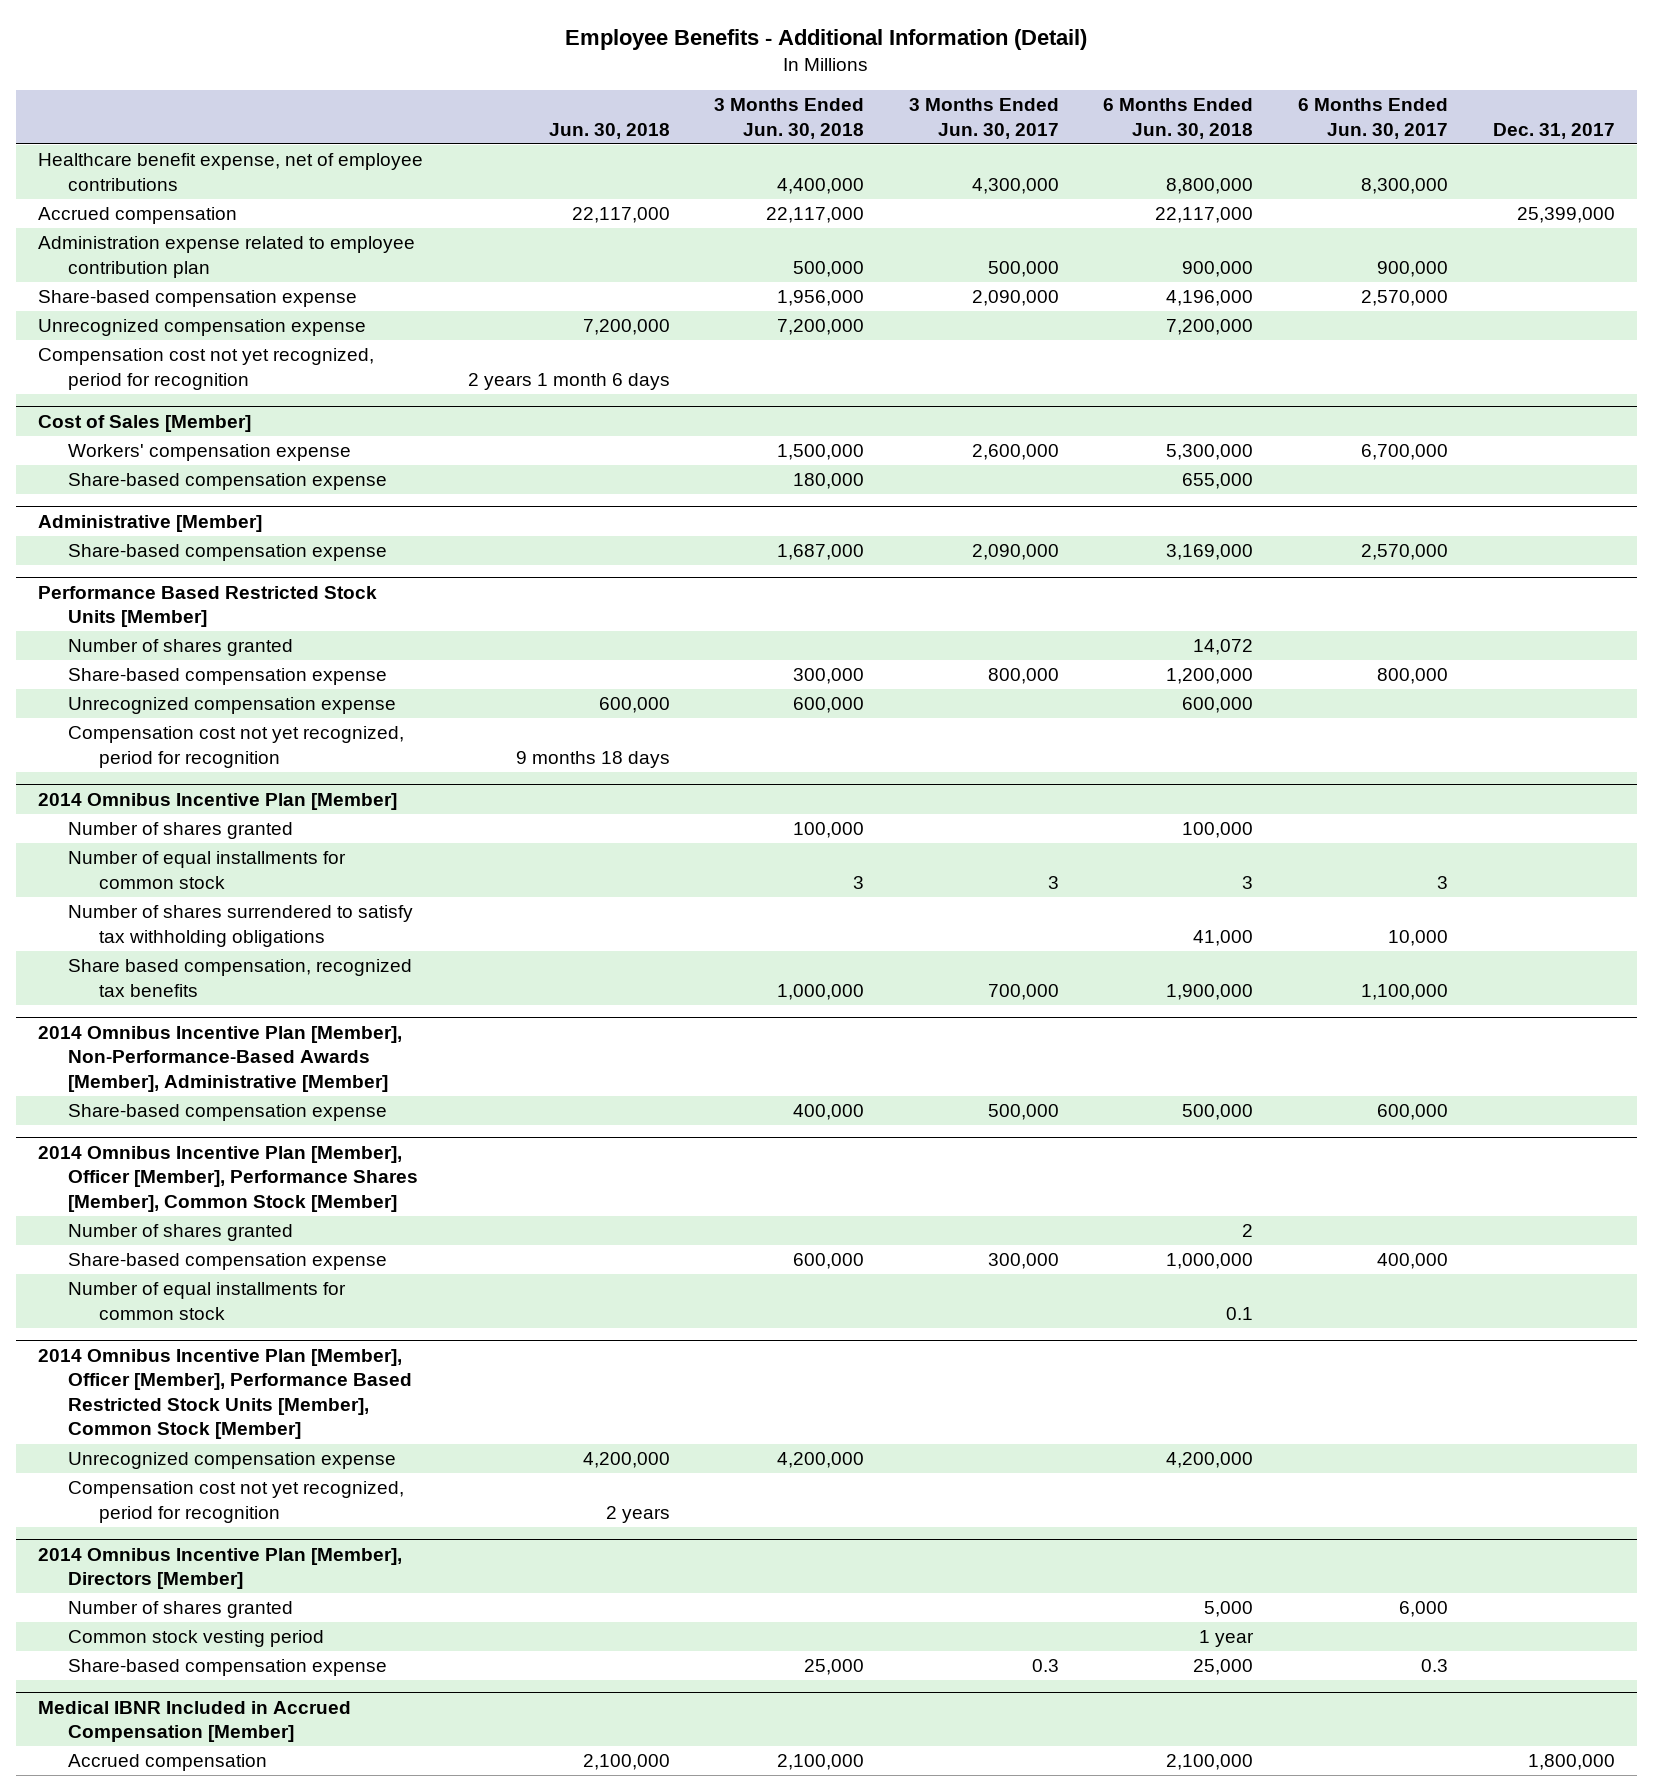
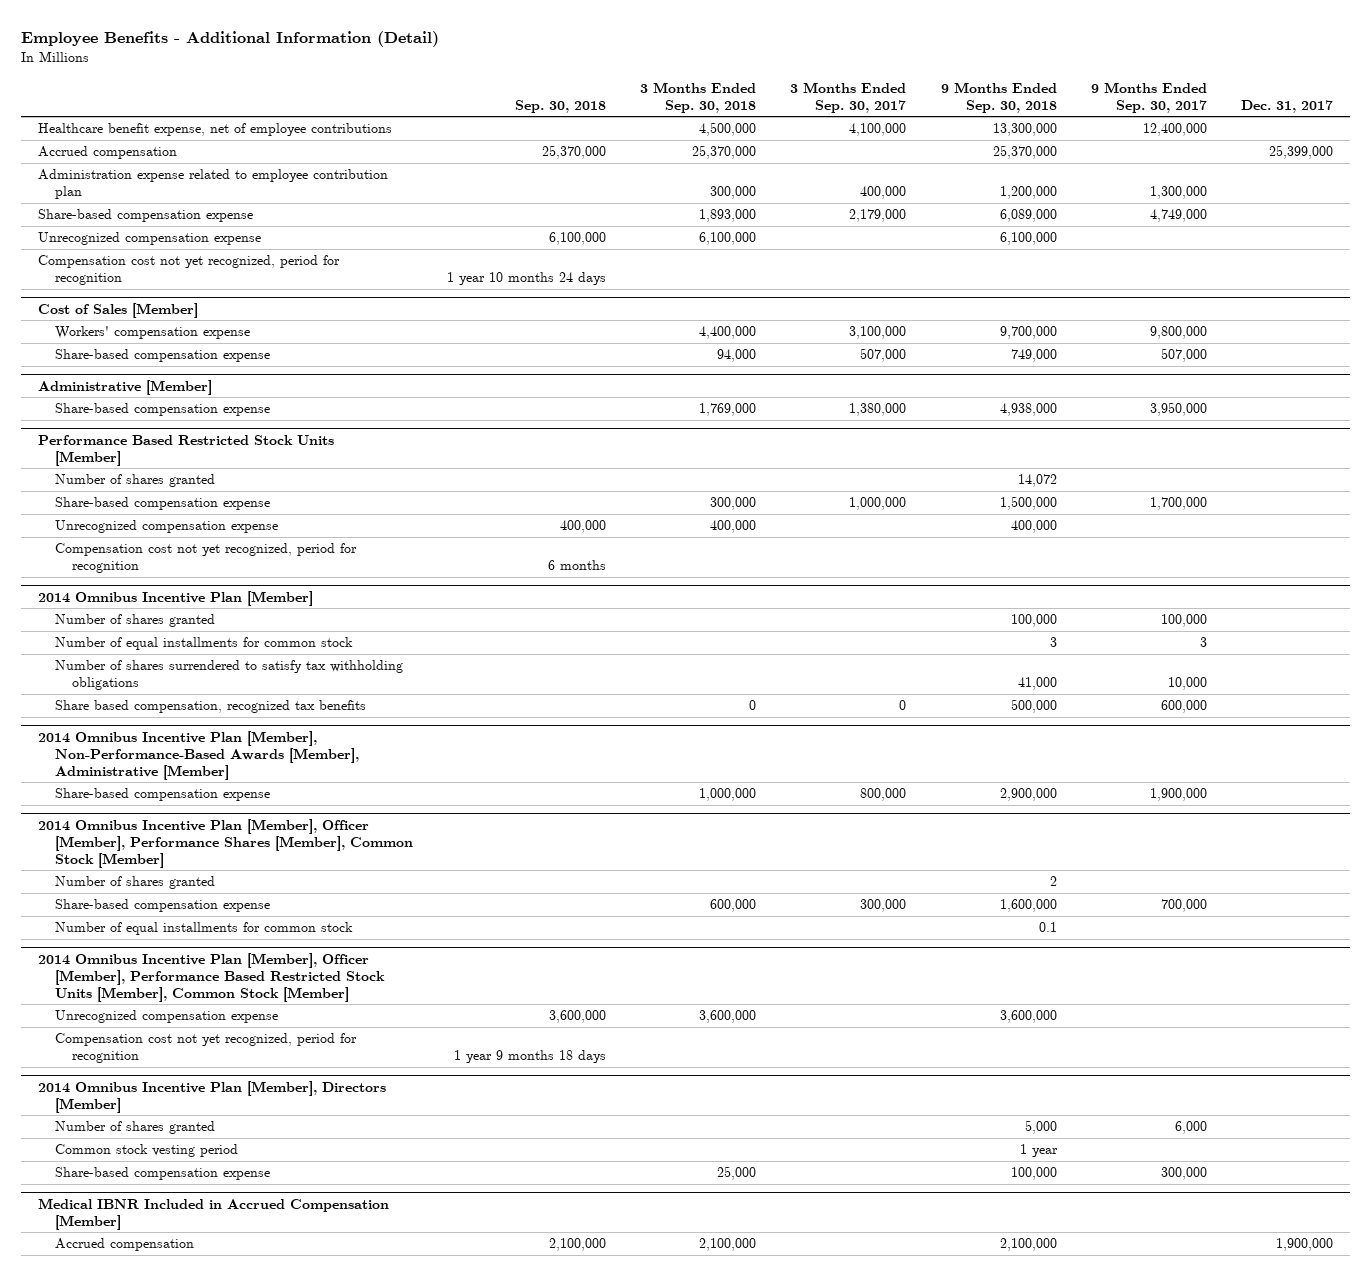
[548,122,670,139] Jun. 30, 2018 -> none
[714,98,865,139] 3 Months Ended Jun. 30, 2018 -> none
[908,98,1059,139] 3 Months Ended Jun. 30, 2017 -> none
[1103,98,1254,139] 6 Months Ended Jun. 30, 2018 -> none
[1298,98,1449,139] 6 Months Ended Jun. 30, 2017 -> none
none -> [515,99,607,113] Sep. 30, 2018
none -> [640,81,757,113] 3 Months Ended Sep. 30, 2018
none -> [790,81,907,113] 3 Months Ended Sep. 30, 2017
none -> [940,81,1057,113] 9 Months Ended Sep. 30, 2018
none -> [1090,81,1207,113] 9 Months Ended Sep. 30, 2017
[1527,1754,1615,1771] 1,800,000 -> [1275,1238,1333,1252] 1,900,000

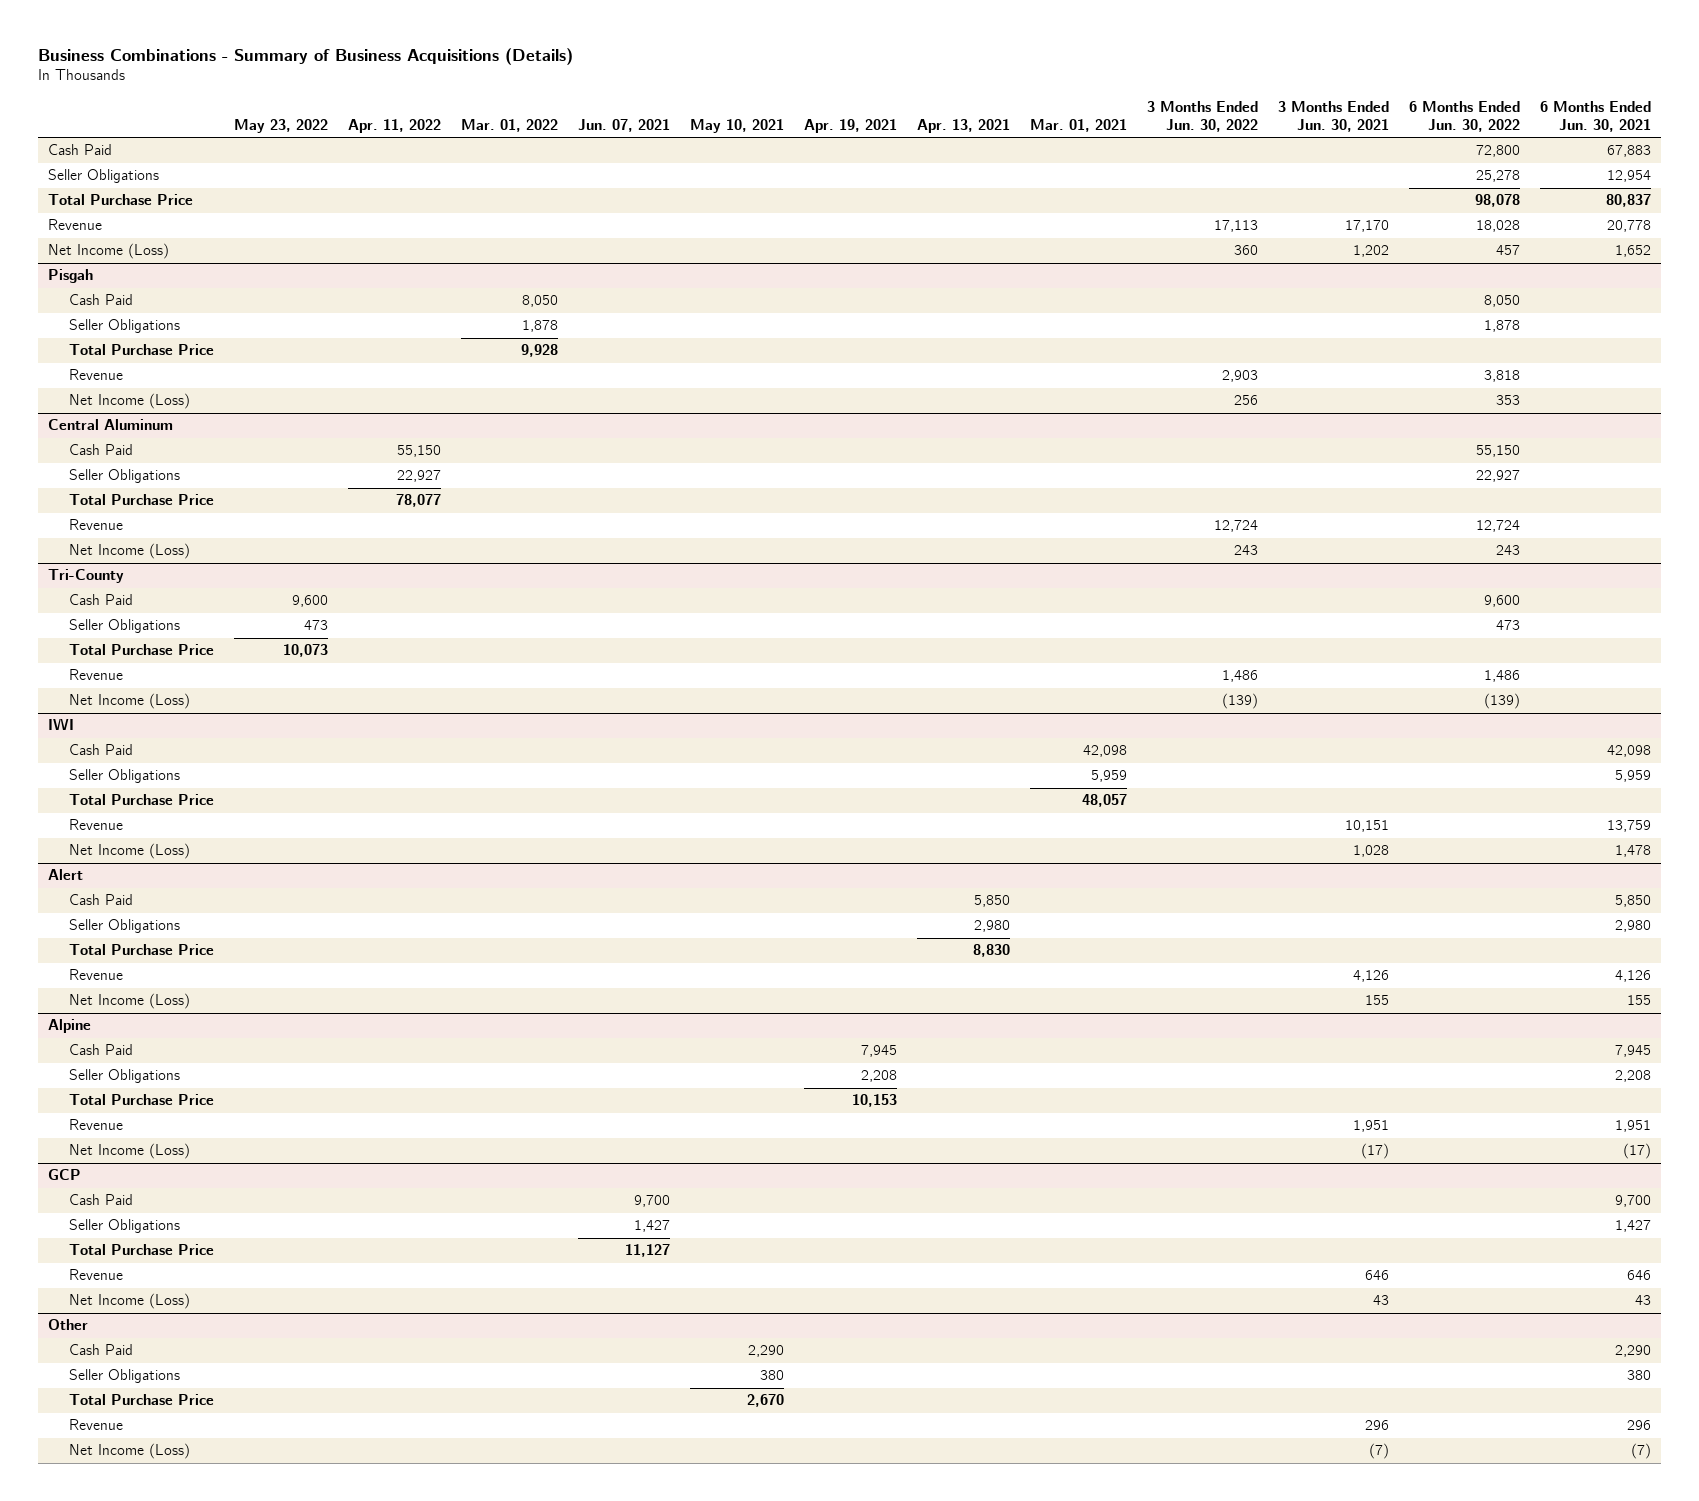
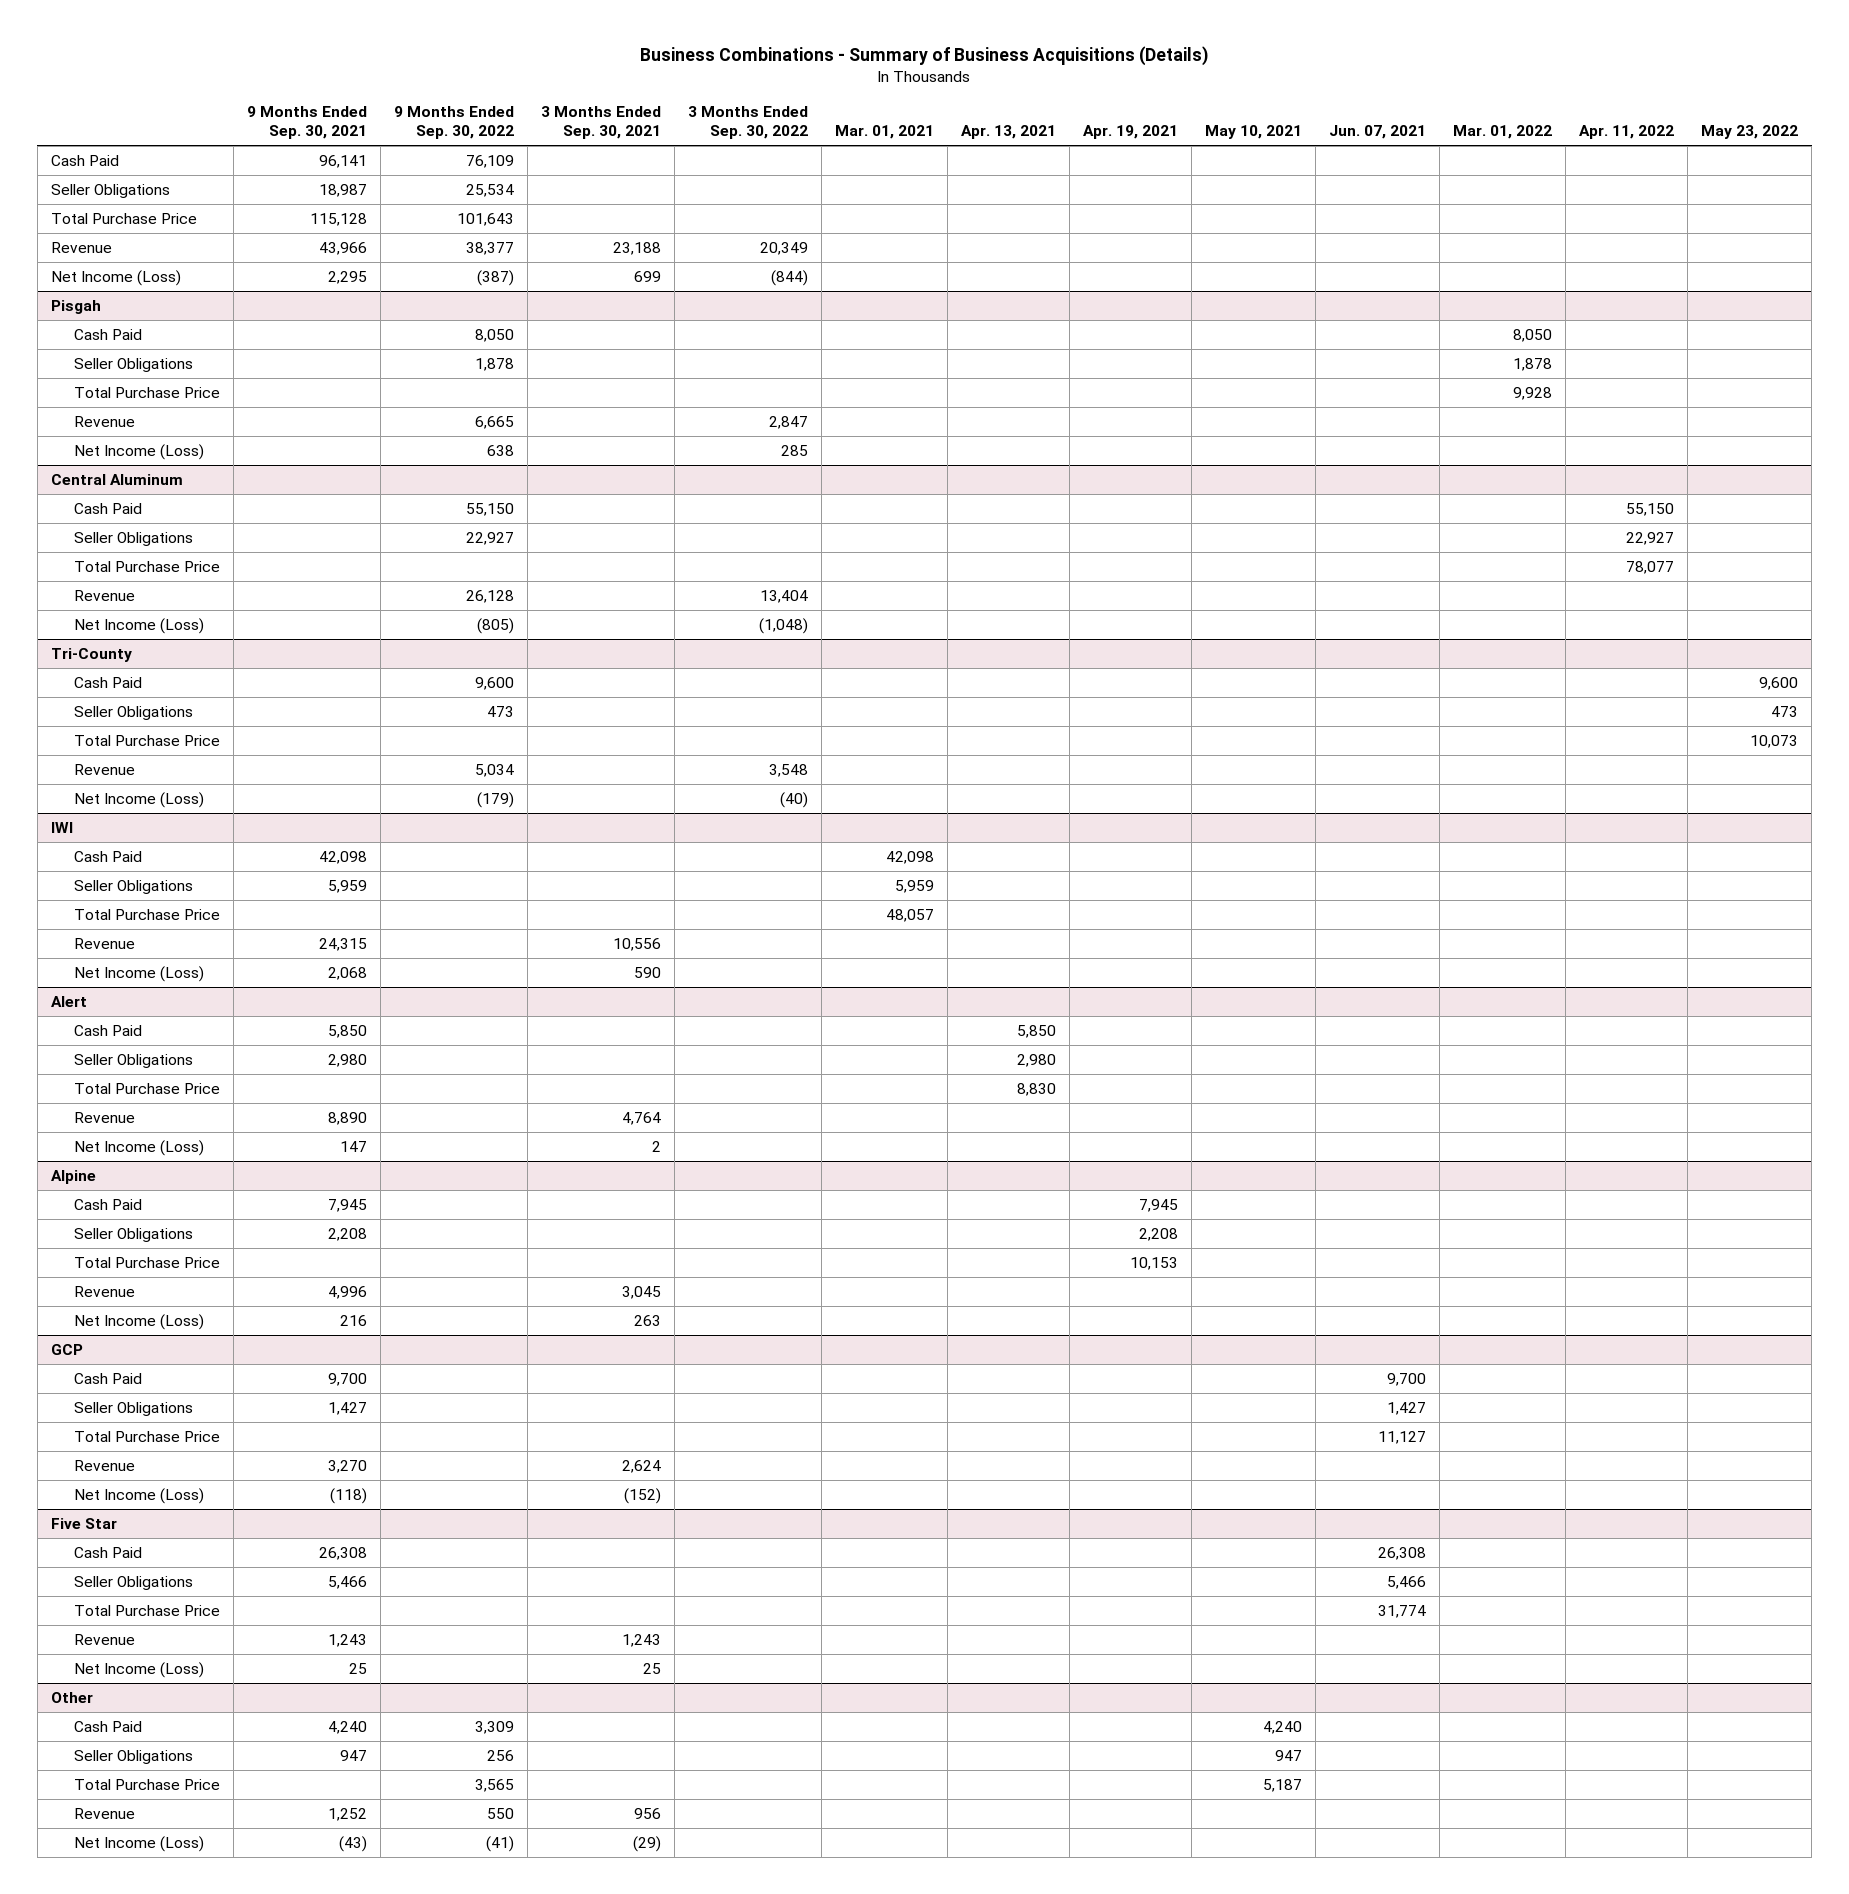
[1146,101,1258,132] 3 Months Ended Jun. 30, 2022 -> none
[1277,101,1389,132] 3 Months Ended Jun. 30, 2021 -> none
[1408,101,1520,132] 6 Months Ended Jun. 30, 2022 -> none
[1539,101,1651,132] 6 Months Ended Jun. 30, 2021 -> none
none -> [247,105,368,140] 9 Months Ended Sep. 30, 2021
none -> [394,105,515,140] 9 Months Ended Sep. 30, 2022
none -> [541,105,662,140] 3 Months Ended Sep. 30, 2021
none -> [688,105,809,140] 3 Months Ended Sep. 30, 2022
none -> [50,1517,117,1529] Five Star
none -> [74,1546,143,1558] Cash Paid
none -> [74,1575,194,1590] Seller Obligations
none -> [74,1604,221,1616] Total Purchase Price
none -> [74,1633,136,1645] Revenue
none -> [74,1661,205,1678] Net Income (Loss)
[747,1345,784,1358] 2,290 -> [1263,1720,1303,1734] 4,240
[759,1370,784,1381] 380 -> [1275,1749,1303,1761] 947
[746,1394,784,1408] 2,670 -> [1263,1778,1303,1792] 5,187

